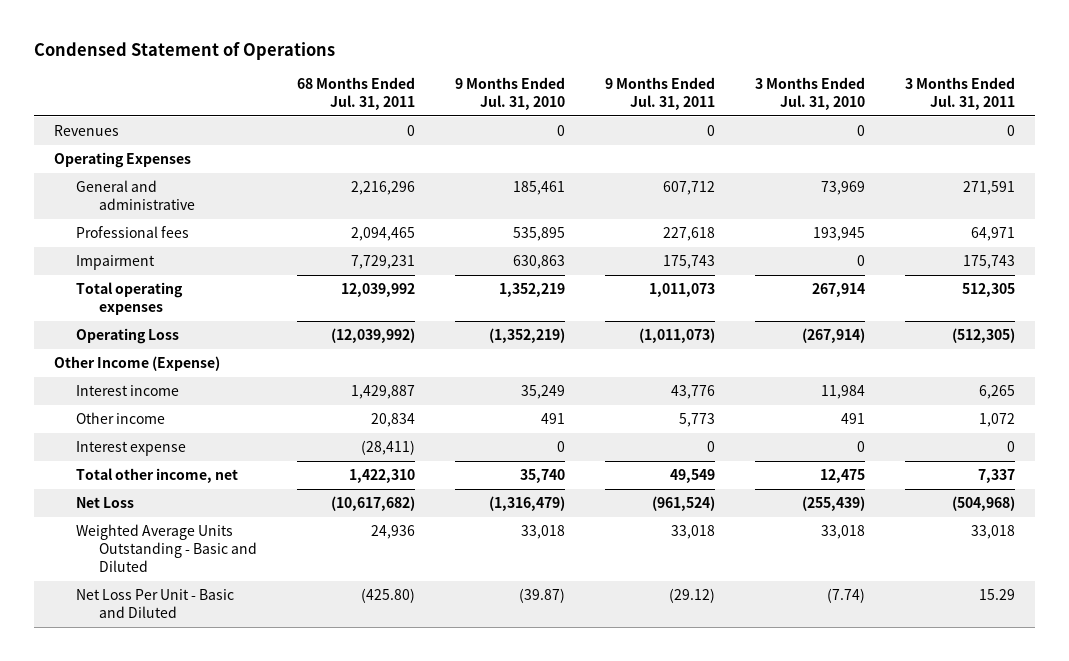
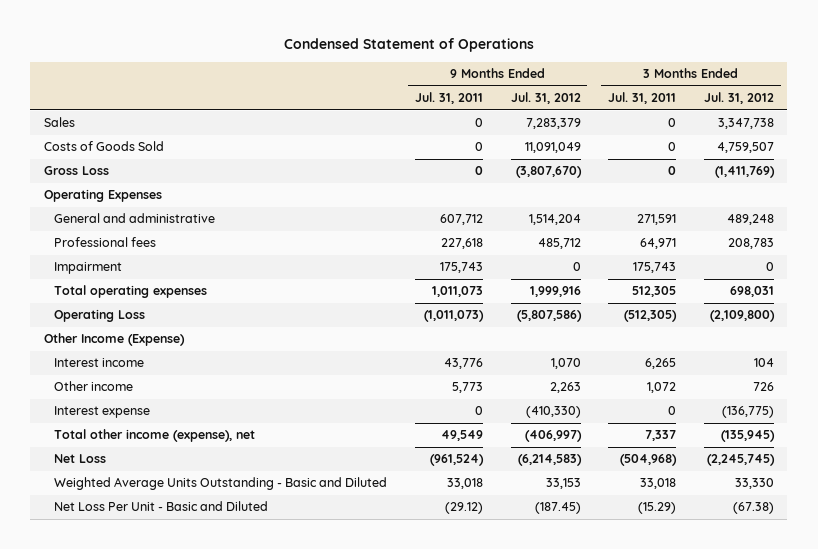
[296,77,415,110] 68 Months Ended Jul. 31, 2011 -> none
[454,77,565,110] 9 Months Ended Jul. 31, 2010 -> none
[755,77,866,110] 3 Months Ended Jul. 31, 2010 -> none
none -> [510,92,581,105] Jul. 31, 2012
none -> [703,92,774,105] Jul. 31, 2012
[53,125,119,137] Revenues -> [44,117,76,128] Sales
none -> [44,141,165,152] Costs of Goods Sold
none -> [44,166,110,176] Gross Loss
[76,468,239,484] Total other income, net -> [54,429,256,443] Total other income (expense), net
[979,589,1016,601] 15.29 -> [638,502,677,515] (15.29)

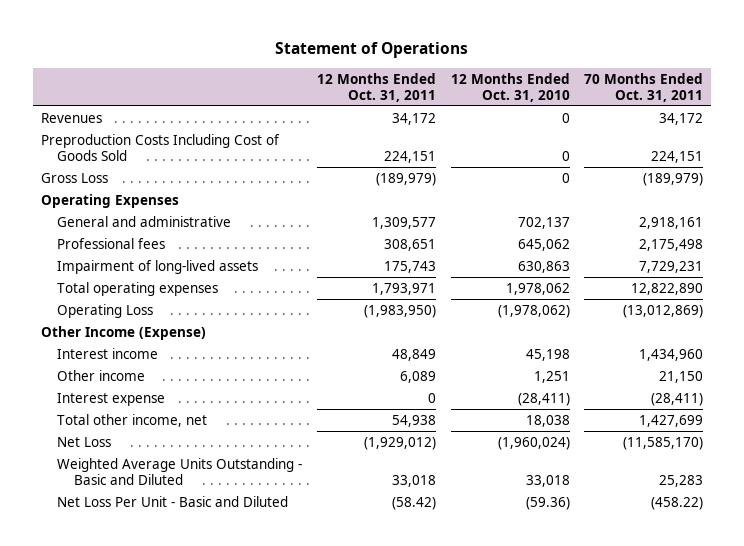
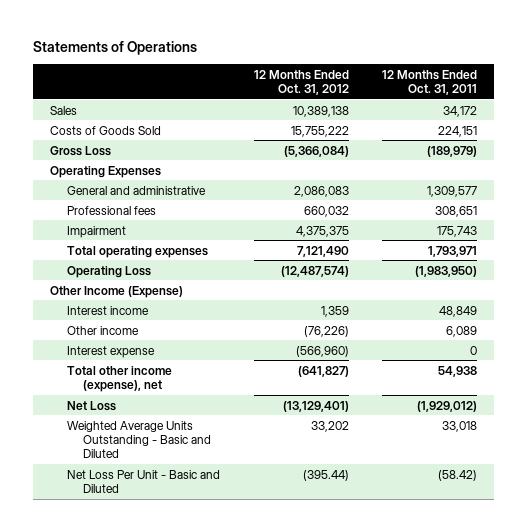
[275,42,469,59] Statement of Operations -> [33,41,198,56] Statements of Operations
[450,72,570,102] 12 Months Ended Oct. 31, 2010 -> none
[584,72,704,102] 70 Months Ended Oct. 31, 2011 -> none
none -> [253,69,349,96] 12 Months Ended Oct. 31, 2012
[40,112,102,123] Revenues -> [50,105,78,115] Sales
[40,133,280,161] Preproduction Costs Including Cost of Goods Sold -> [50,125,162,135] Costs of Goods Sold
[57,259,259,274] Impairment of long-lived assets -> [66,225,126,238] Impairment
[57,413,208,427] Total other income, net -> [66,365,172,392] Total other income (expense), net

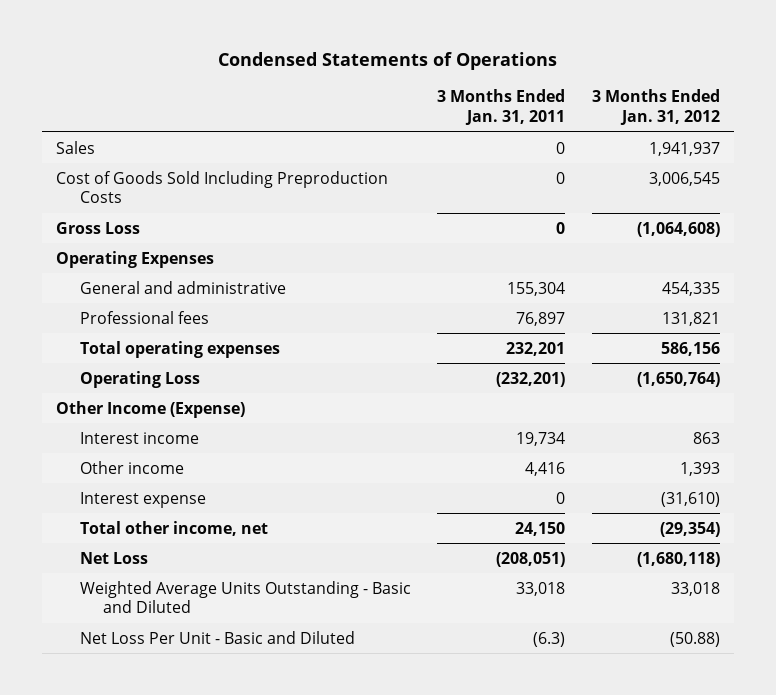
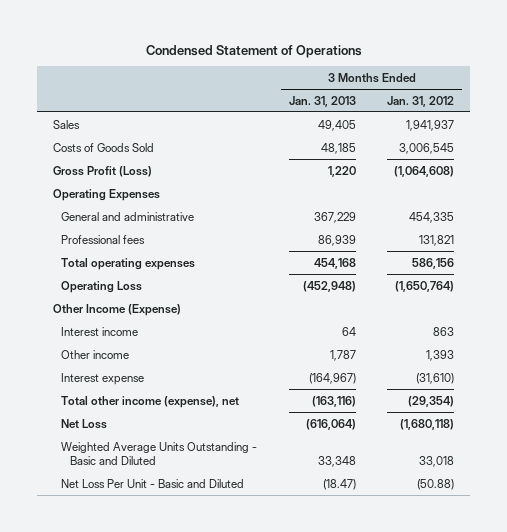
[217,52,557,71] Condensed Statements of Operations -> [145,44,362,58] Condensed Statement of Operations
[437,89,566,126] 3 Months Ended Jan. 31, 2011 -> none
none -> [288,95,356,107] Jan. 31, 2013
[55,170,388,204] Cost of Goods Sold Including Preproduction Costs -> [52,142,154,152] Costs of Goods Sold
[55,221,140,234] Gross Loss -> [52,165,152,177] Gross Profit (Loss)
[79,520,268,536] Total other income, net -> [61,395,240,408] Total other income (expense), net

